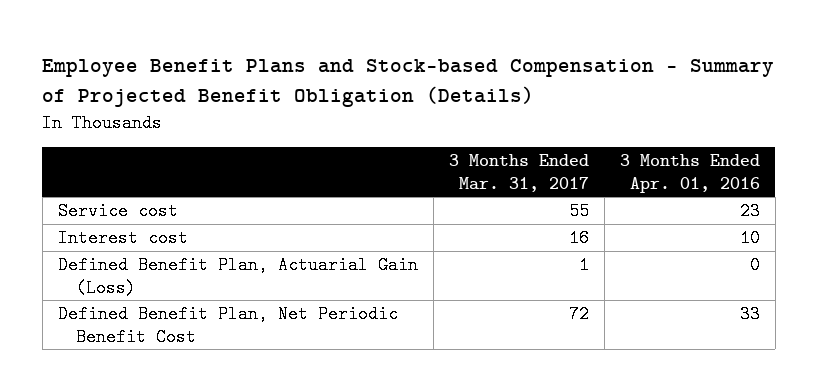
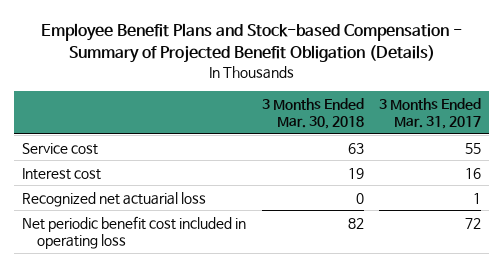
[619,154,760,193] 3 Months Ended Apr. 01, 2016 -> none
none -> [261,97,364,130] 3 Months Ended Mar. 30, 2018
[57,256,418,297] Defined Benefit Plan, Actuarial Gain (Loss) -> [22,191,207,207] Recognized net actuarial loss
[57,305,398,346] Defined Benefit Plan, Net Periodic Benefit Cost -> [22,215,247,250] Net periodic benefit cost included in operating loss

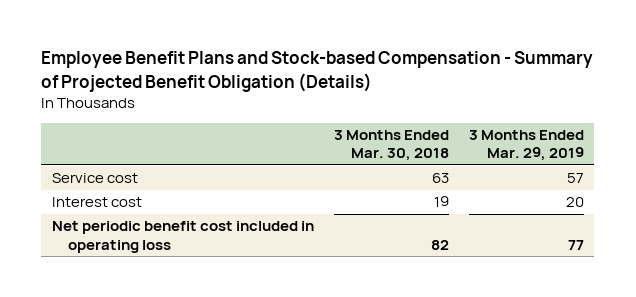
[379,97,482,130] 3 Months Ended Mar. 31, 2017 -> none
none -> [469,130,585,162] 3 Months Ended Mar. 29, 2019
[22,191,207,207] Recognized net actuarial loss -> none

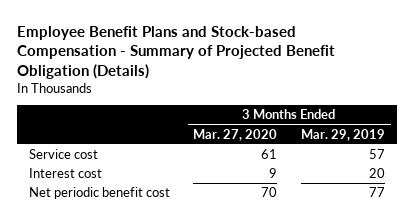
[333,130,449,162] 3 Months Ended Mar. 30, 2018 -> none
none -> [193,128,278,141] Mar. 27, 2020
[51,221,314,253] Net periodic benefit cost included in operating loss -> [29,187,171,200] Net periodic benefit cost

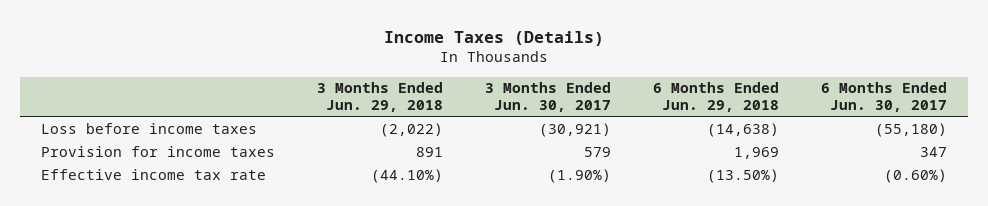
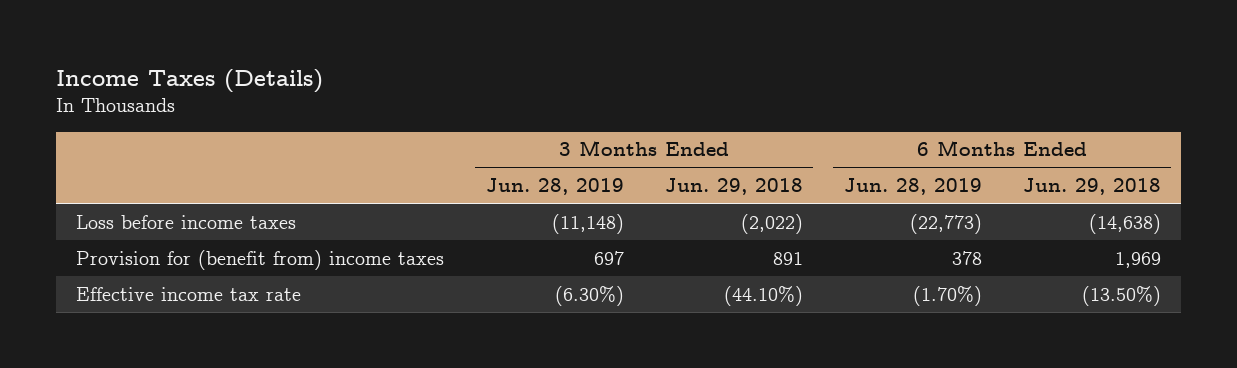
[485,82,612,112] 3 Months Ended Jun. 30, 2017 -> none
[821,82,948,112] 6 Months Ended Jun. 30, 2017 -> none
none -> [485,177,624,195] Jun. 28, 2019
none -> [843,177,982,195] Jun. 28, 2019
[41,145,276,157] Provision for income taxes -> [76,249,445,270] Provision for (benefit from) income taxes

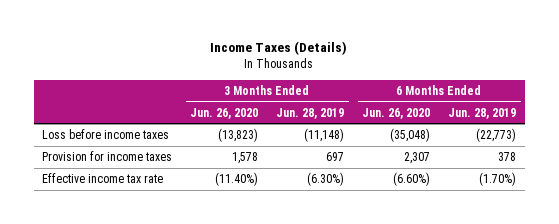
[664,177,803,195] Jun. 29, 2018 -> none
[1022,177,1161,195] Jun. 29, 2018 -> none
none -> [190,107,259,119] Jun. 26, 2020
none -> [362,107,431,119] Jun. 26, 2020
[76,249,445,270] Provision for (benefit from) income taxes -> [42,151,173,162] Provision for income taxes

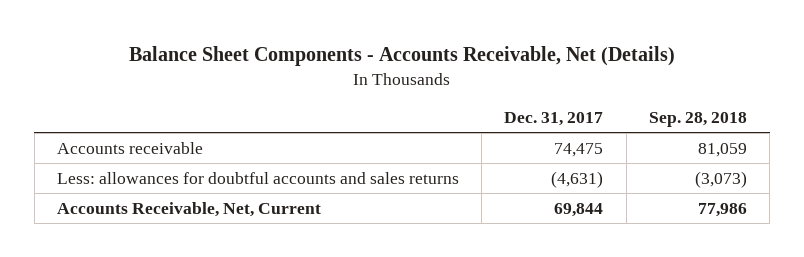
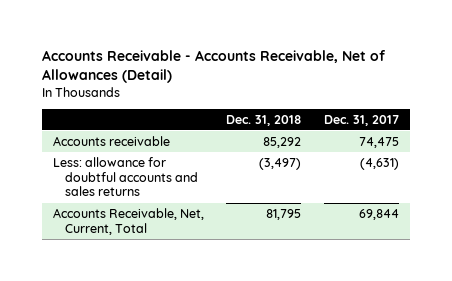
[128,46,675,67] Balance Sheet Components - Accounts Receivable, Net (Details) -> [41,50,386,84] Accounts Receivable - Accounts Receivable, Net of Allowances (Detail)
[648,111,747,127] Sep. 28, 2018 -> none
none -> [226,114,302,126] Dec. 31, 2018
[56,171,459,184] Less: allowances for doubtful accounts and sales returns -> [53,156,198,197] Less: allowance for doubtful accounts and sales returns
[56,201,321,217] Accounts Receivable, Net, Current -> [53,207,205,235] Accounts Receivable, Net, Current, Total

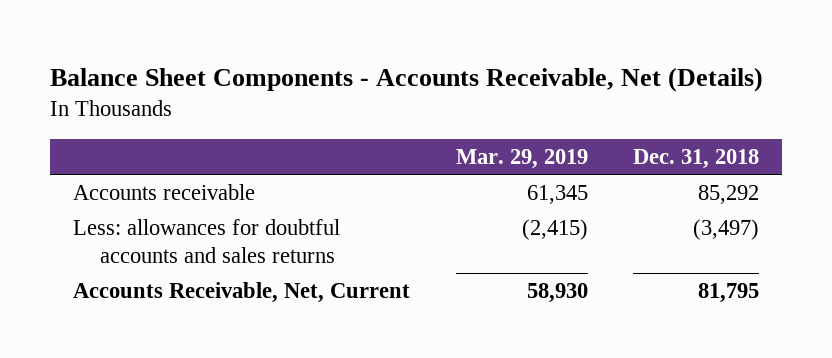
[41,50,386,84] Accounts Receivable - Accounts Receivable, Net of Allowances (Detail) -> [50,66,764,92] Balance Sheet Components - Accounts Receivable, Net (Details)
[323,114,399,126] Dec. 31, 2017 -> none
none -> [455,148,588,169] Mar. 29, 2019
[53,156,198,197] Less: allowance for doubtful accounts and sales returns -> [73,219,341,263] Less: allowances for doubtful accounts and sales returns
[53,207,205,235] Accounts Receivable, Net, Current, Total -> [73,282,411,304] Accounts Receivable, Net, Current

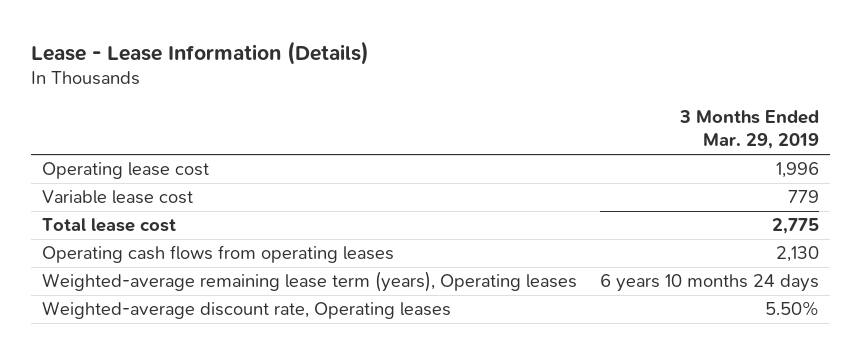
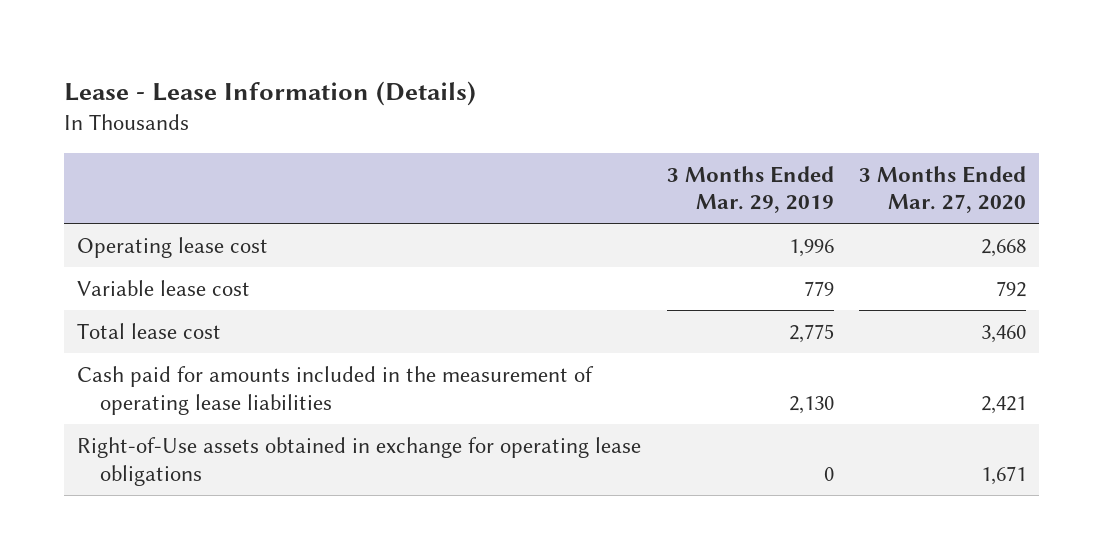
none -> [858,165,1026,214] 3 Months Ended Mar. 27, 2020
[42,271,578,293] Weighted-average remaining lease term (years), Operating leases -> none
[42,301,452,320] Weighted-average discount rate, Operating leases -> none
[42,245,395,264] Operating cash flows from operating leases -> [77,365,595,415] Cash paid for amounts included in the measurement of operating lease liabilities
none -> [77,436,642,486] Right-of-Use assets obtained in exchange for operating lease obligations

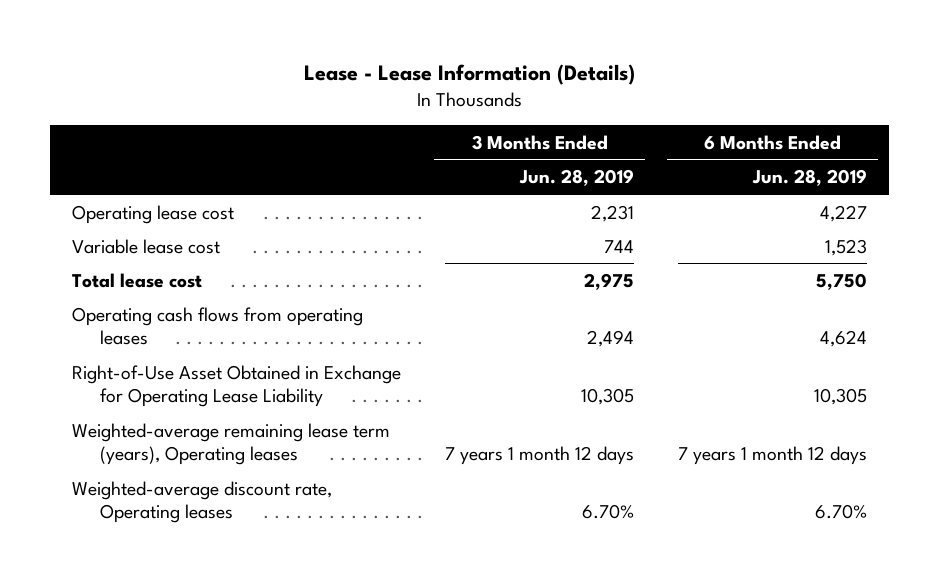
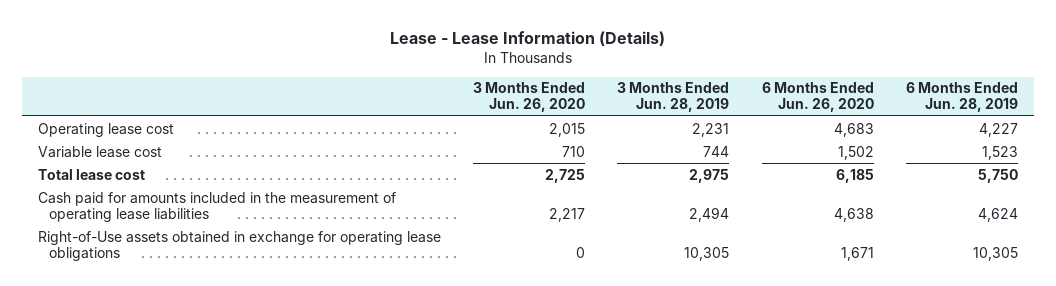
none -> [473,82,586,113] 3 Months Ended Jun. 26, 2020
none -> [761,82,874,113] 6 Months Ended Jun. 26, 2020
[72,422,391,465] Weighted-average remaining lease term (years), Operating leases -> none
[72,480,333,523] Weighted-average discount rate, Operating leases -> none
[72,306,364,345] Operating cash flows from operating leases -> [37,191,396,222] Cash paid for amounts included in the measurement of operating lease liabilities
[72,364,402,407] Right-of-Use Asset Obtained in Exchange for Operating Lease Liability -> [37,230,441,261] Right-of-Use assets obtained in exchange for operating lease obligations

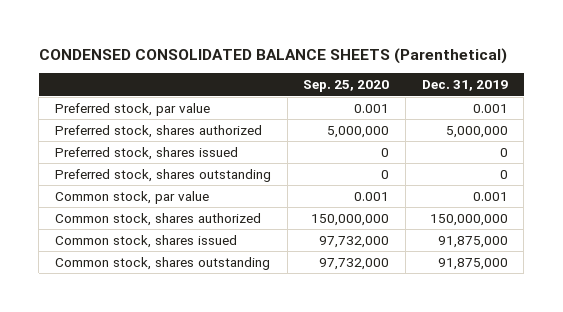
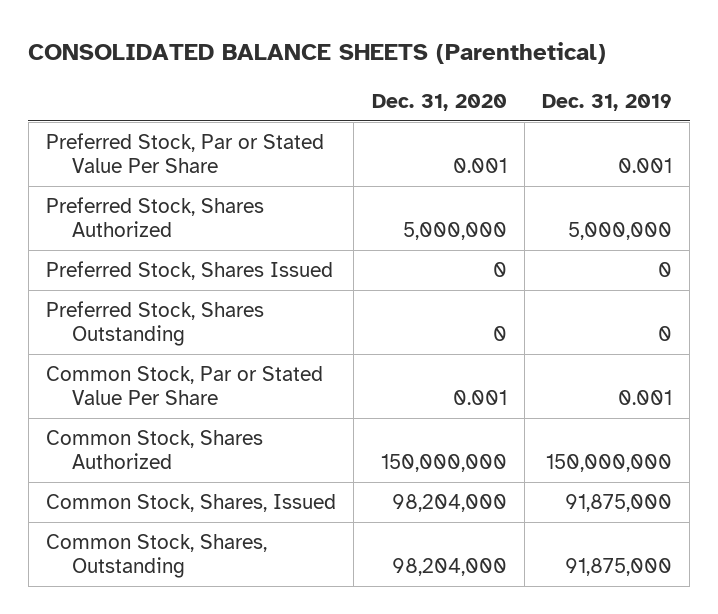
[38,47,507,64] CONDENSED CONSOLIDATED BALANCE SHEETS (Parenthetical) -> [28,42,607,65] CONSOLIDATED BALANCE SHEETS (Parenthetical)
[303,80,390,93] Sep. 25, 2020 -> none
none -> [371,94,507,112] Dec. 31, 2020
[54,102,210,116] Preferred stock, par value -> [46,132,325,174] Preferred Stock, Par or Stated Value Per Share
[54,124,262,138] Preferred stock, shares authorized -> [46,196,265,238] Preferred Stock, Shares Authorized
[54,146,238,160] Preferred stock, shares issued -> [46,260,334,280] Preferred Stock, Shares Issued
[54,168,271,182] Preferred stock, shares outstanding -> [46,300,265,347] Preferred Stock, Shares Outstanding
[54,190,209,204] Common stock, par value -> [46,365,324,406] Common Stock, Par or Stated Value Per Share
[54,212,261,226] Common stock, shares authorized -> [46,429,264,470] Common Stock, Shares Authorized
[54,234,237,248] Common stock, shares issued -> [46,493,337,512] Common Stock, Shares, Issued
[54,256,270,270] Common stock, shares outstanding -> [46,533,268,579] Common Stock, Shares, Outstanding

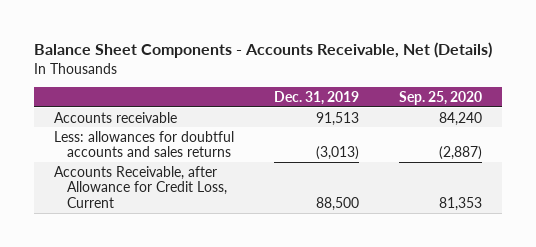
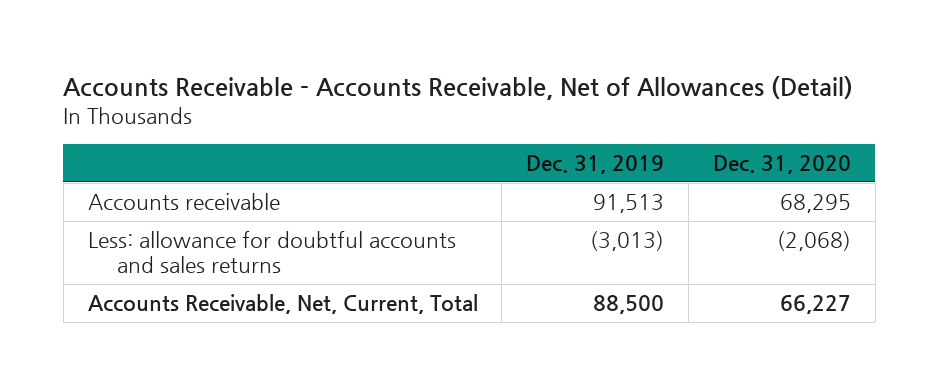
[34,42,493,59] Balance Sheet Components - Accounts Receivable, Net (Details) -> [63,76,854,101] Accounts Receivable - Accounts Receivable, Net of Allowances (Detail)
[398,90,482,105] Sep. 25, 2020 -> none
none -> [713,155,852,175] Dec. 31, 2020
[54,130,235,158] Less: allowances for doubtful accounts and sales returns -> [87,231,456,274] Less: allowance for doubtful accounts and sales returns
[54,165,228,209] Accounts Receivable, after Allowance for Credit Loss, Current -> [87,294,478,315] Accounts Receivable, Net, Current, Total

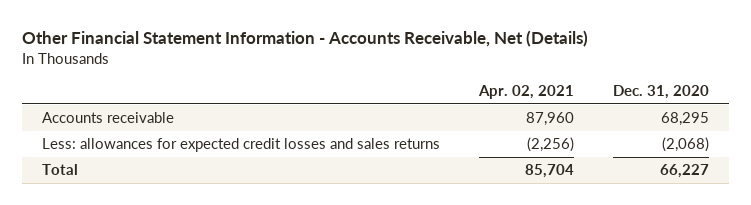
[63,76,854,101] Accounts Receivable - Accounts Receivable, Net of Allowances (Detail) -> [22,30,589,48] Other Financial Statement Information - Accounts Receivable, Net (Details)
[526,155,665,175] Dec. 31, 2019 -> none
none -> [478,85,575,100] Apr. 02, 2021
[87,231,456,274] Less: allowance for doubtful accounts and sales returns -> [41,138,440,153] Less: allowances for expected credit losses and sales returns
[87,294,478,315] Accounts Receivable, Net, Current, Total -> [41,164,78,176] Total

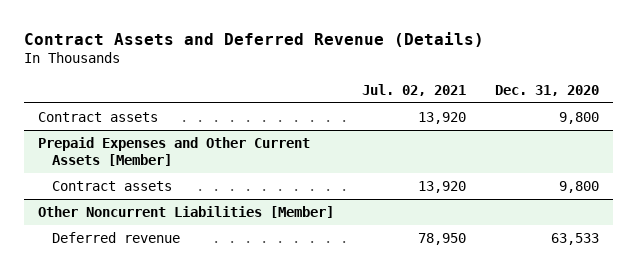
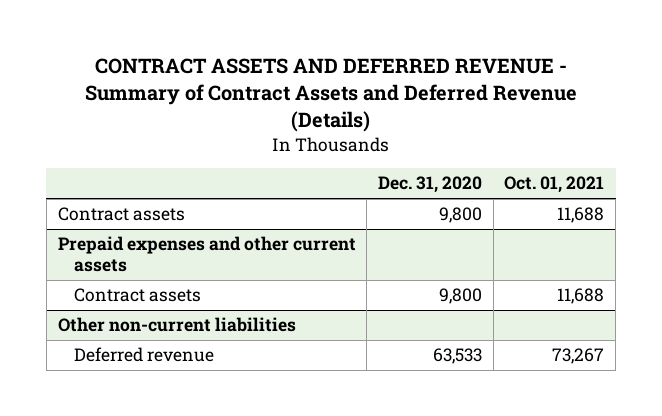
[23,31,484,47] Contract Assets and Deferred Revenue (Details) -> [85,58,578,133] CONTRACT ASSETS AND DEFERRED REVENUE - Summary of Contract Assets and Deferred Revenue (Details)
[362,83,467,96] Jul. 02, 2021 -> none
none -> [504,176,605,194] Oct. 01, 2021
[38,136,311,166] Prepaid Expenses and Other Current Assets [Member] -> [57,236,356,273] Prepaid expenses and other current assets
[38,205,335,218] Other Noncurrent Liabilities [Member] -> [57,317,296,333] Other non-current liabilities

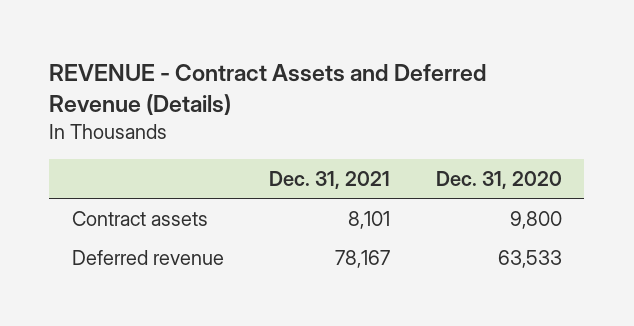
[85,58,578,133] CONTRACT ASSETS AND DEFERRED REVENUE - Summary of Contract Assets and Deferred Revenue (Details) -> [49,63,488,115] REVENUE - Contract Assets and Deferred Revenue (Details)
[504,176,605,194] Oct. 01, 2021 -> none
none -> [269,170,391,189] Dec. 31, 2021
[57,236,356,273] Prepaid expenses and other current assets -> none
[74,288,202,303] Contract assets -> none
[57,317,296,333] Other non-current liabilities -> none

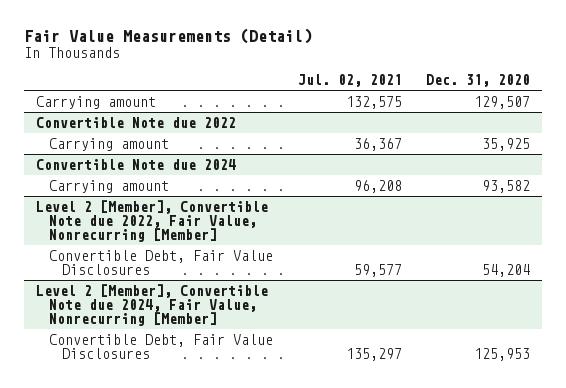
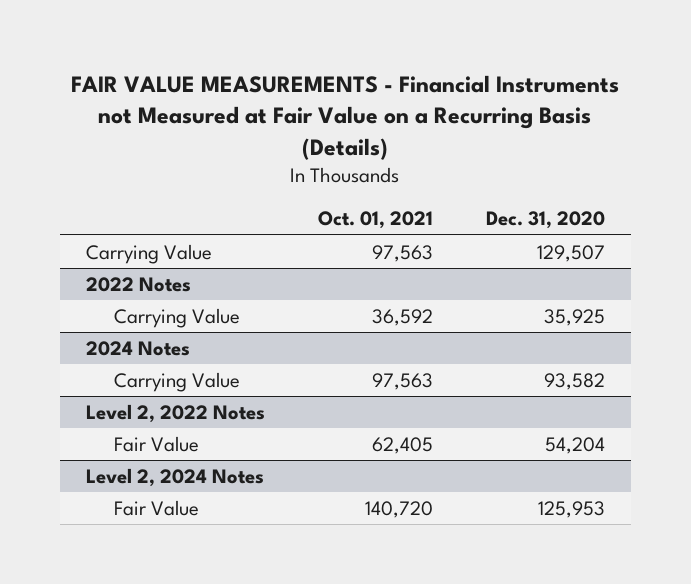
[23,28,312,45] Fair Value Measurements (Detail) -> [71,74,620,160] FAIR VALUE MEASUREMENTS - Financial Instruments not Measured at Fair Value on a Recurring Basis (Details)
[297,74,402,88] Jul. 02, 2021 -> none
none -> [317,211,433,230] Oct. 01, 2021
[36,199,269,242] Level 2 [Member], Convertible Note due 2022, Fair Value, Nonrecurring [Member] -> none
[36,283,269,326] Level 2 [Member], Convertible Note due 2024, Fair Value, Nonrecurring [Member] -> none
[36,95,157,109] Carrying amount -> [86,243,213,264] Carrying Value
[36,116,237,128] Convertible Note due 2022 -> [86,276,192,292] 2022 Notes
[49,137,170,151] Carrying amount -> [114,307,241,328] Carrying Value
[36,158,237,170] Convertible Note due 2024 -> [86,340,191,356] 2024 Notes
[49,179,170,193] Carrying amount -> [114,371,241,392] Carrying Value
none -> [86,403,266,423] Level 2, 2022 Notes
[49,249,274,275] Convertible Debt, Fair Value Disclosures -> [114,435,200,452] Fair Value
none -> [86,467,265,487] Level 2, 2024 Notes
[49,333,274,359] Convertible Debt, Fair Value Disclosures -> [114,499,200,516] Fair Value

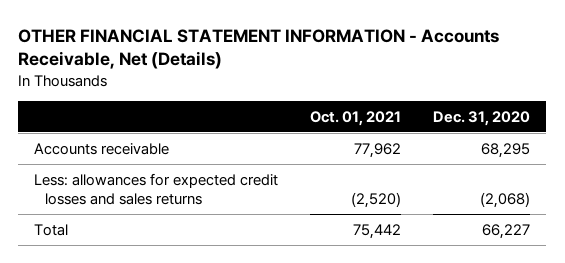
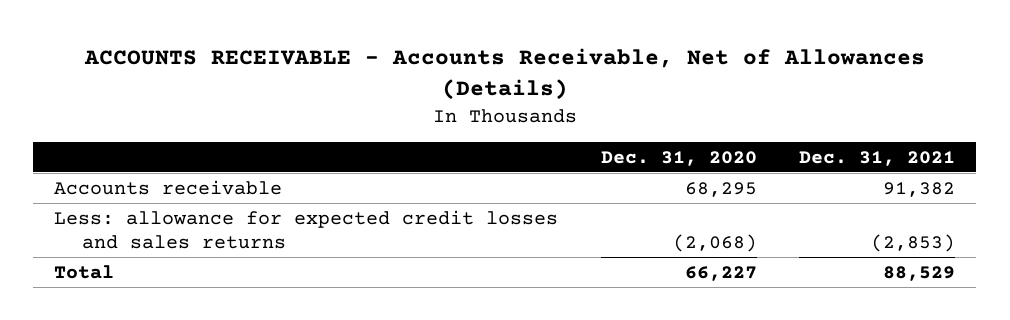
[18,28,500,70] OTHER FINANCIAL STATEMENT INFORMATION - Accounts Receivable, Net (Details) -> [83,48,925,101] ACCOUNTS RECEIVABLE - Accounts Receivable, Net of Allowances (Details)
[310,110,402,126] Oct. 01, 2021 -> none
none -> [799,150,956,166] Dec. 31, 2021
[34,172,279,206] Less: allowances for expected credit losses and sales returns -> [54,209,559,250] Less: allowance for expected credit losses and sales returns

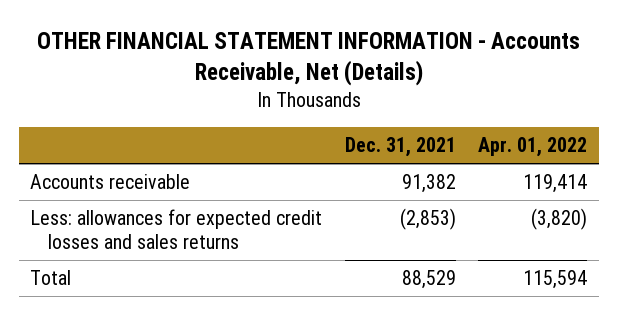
[83,48,925,101] ACCOUNTS RECEIVABLE - Accounts Receivable, Net of Allowances (Details) -> [36,32,580,87] OTHER FINANCIAL STATEMENT INFORMATION - Accounts Receivable, Net (Details)
[600,150,757,166] Dec. 31, 2020 -> none
none -> [478,137,588,158] Apr. 01, 2022
[54,209,559,250] Less: allowance for expected credit losses and sales returns -> [29,209,322,250] Less: allowances for expected credit losses and sales returns

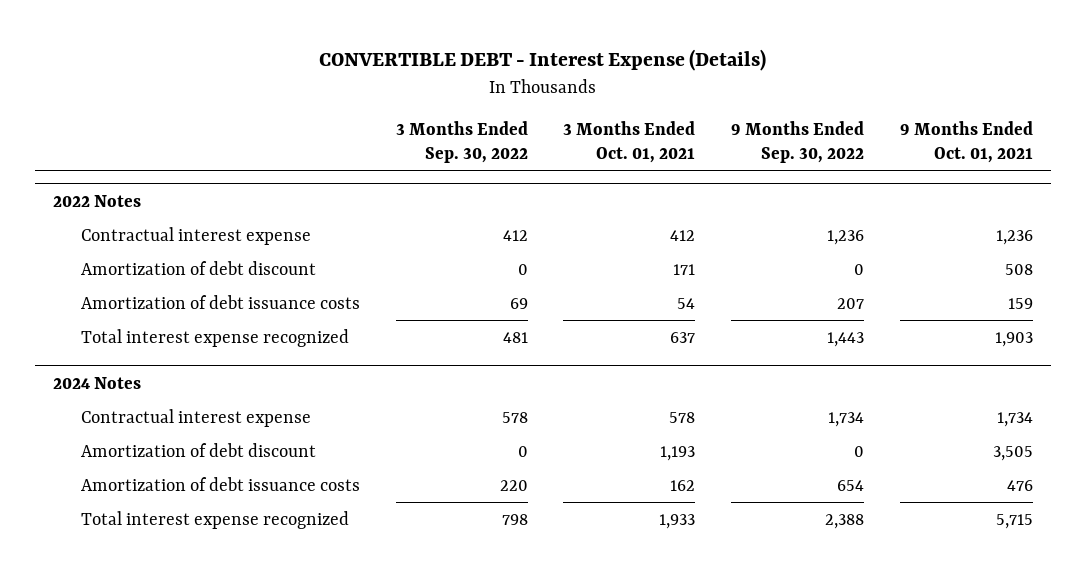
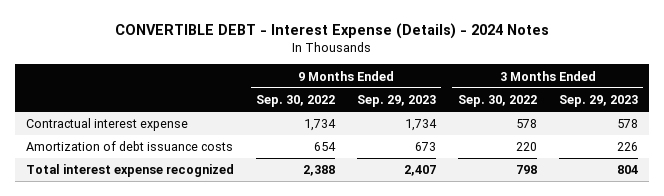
[319,48,767,71] CONVERTIBLE DEBT - Interest Expense (Details) -> [115,22,550,39] CONVERTIBLE DEBT - Interest Expense (Details) - 2024 Notes
[563,121,696,163] 3 Months Ended Oct. 01, 2021 -> none
[900,121,1034,163] 9 Months Ended Oct. 01, 2021 -> none
none -> [357,94,437,107] Sep. 29, 2023
none -> [558,94,638,107] Sep. 29, 2023
[53,194,142,207] 2022 Notes -> none
[80,226,311,245] Contractual interest expense -> none
[80,260,316,275] Amortization of debt discount -> none
[80,294,360,309] Amortization of debt issuance costs -> none
[80,328,349,347] Total interest expense recognized -> none
[53,376,142,389] 2024 Notes -> none
[80,442,316,457] Amortization of debt discount -> none

